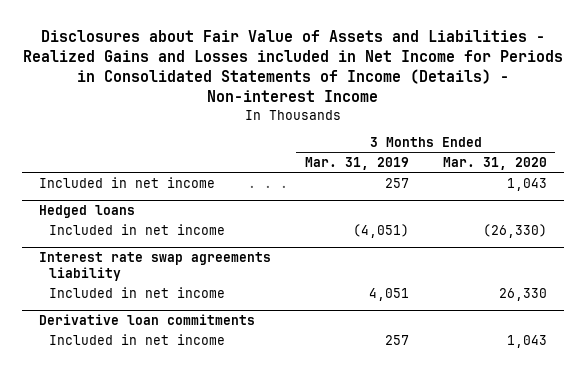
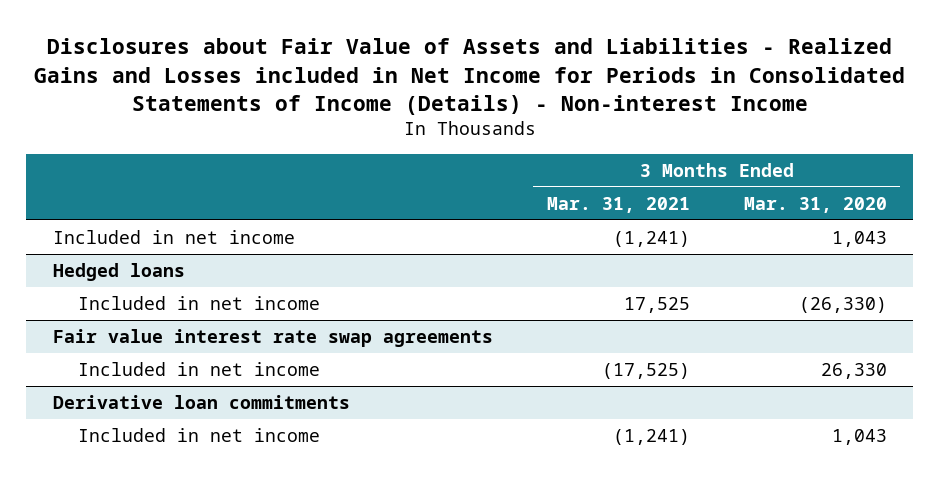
[304,157,409,171] Mar. 31, 2019 -> none
none -> [546,196,690,213] Mar. 31, 2021
[38,252,271,281] Interest rate swap agreements liability -> [53,329,494,348] Fair value interest rate swap agreements

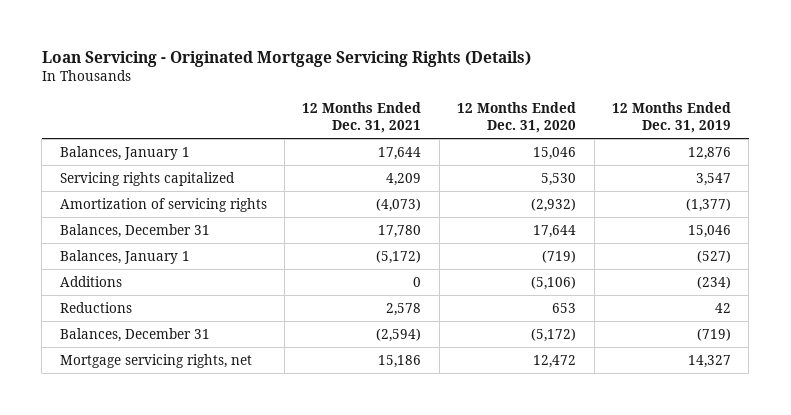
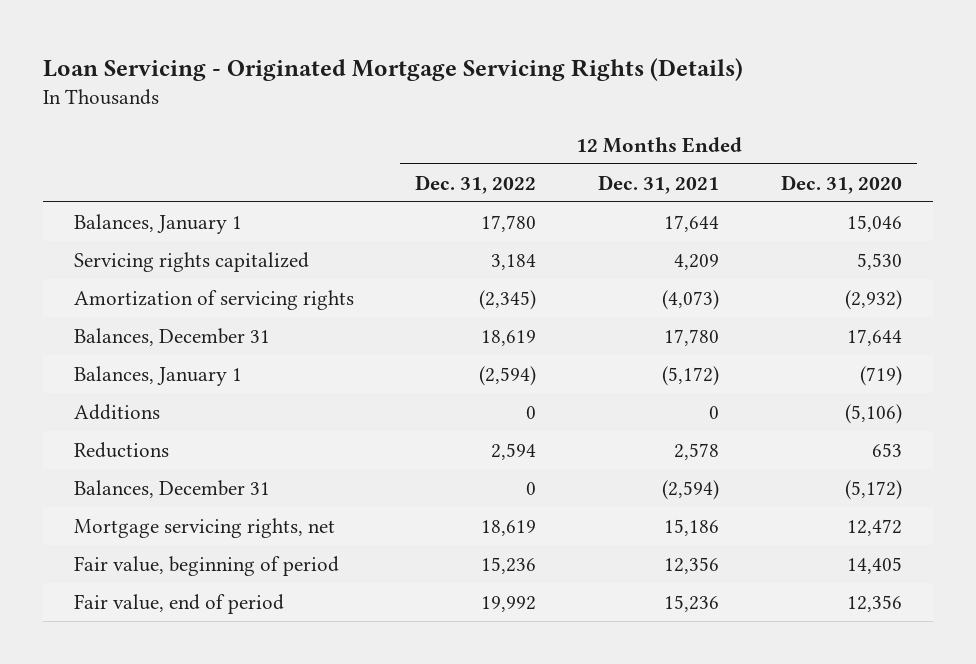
[611,101,731,134] 12 Months Ended Dec. 31, 2019 -> none
none -> [415,174,537,194] Dec. 31, 2022
none -> [73,555,339,576] Fair value, beginning of period
none -> [73,593,284,614] Fair value, end of period

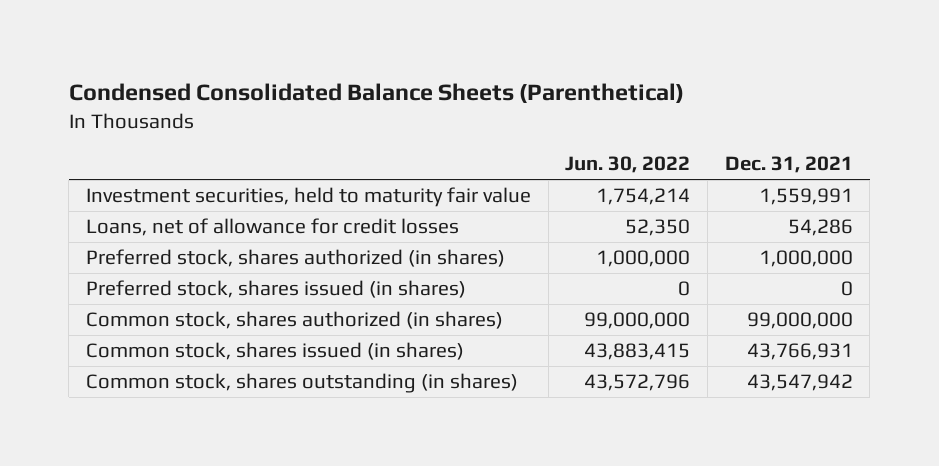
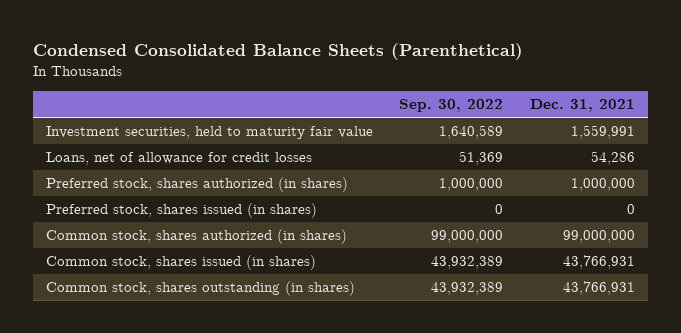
[565,156,691,174] Jun. 30, 2022 -> none
none -> [399,99,504,113] Sep. 30, 2022
[746,374,853,392] 43,547,942 -> [562,281,635,296] 43,766,931

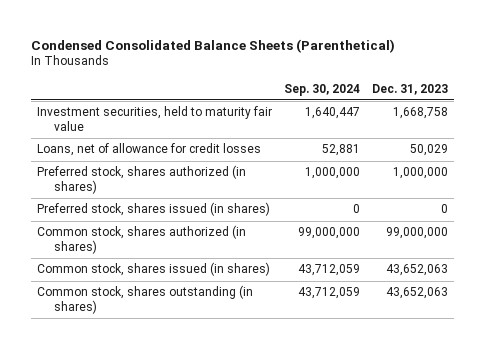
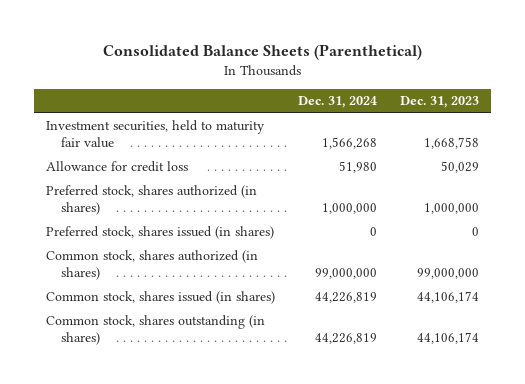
[31,38,396,53] Condensed Consolidated Balance Sheets (Parenthetical) -> [102,44,422,61] Consolidated Balance Sheets (Parenthetical)
[284,83,361,96] Sep. 30, 2024 -> none
none -> [298,96,378,109] Dec. 31, 2024
[37,143,262,157] Loans, net of allowance for credit losses -> [46,161,189,173] Allowance for credit loss
[386,264,449,277] 43,652,063 -> [417,291,480,304] 44,106,174
[386,287,449,300] 43,652,063 -> [417,332,480,345] 44,106,174

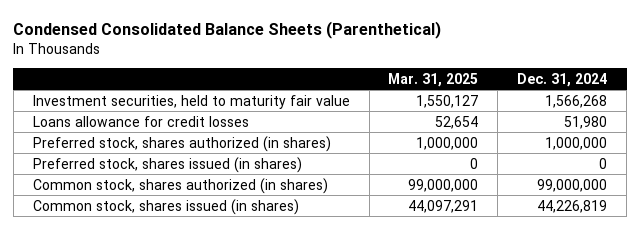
[102,44,422,61] Consolidated Balance Sheets (Parenthetical) -> [13,21,442,40] Condensed Consolidated Balance Sheets (Parenthetical)
[400,96,480,109] Dec. 31, 2023 -> none
none -> [388,72,479,87] Mar. 31, 2025
[46,161,189,173] Allowance for credit loss -> [32,115,249,127] Loans allowance for credit losses
[46,315,266,346] Common stock, shares outstanding (in shares) -> none

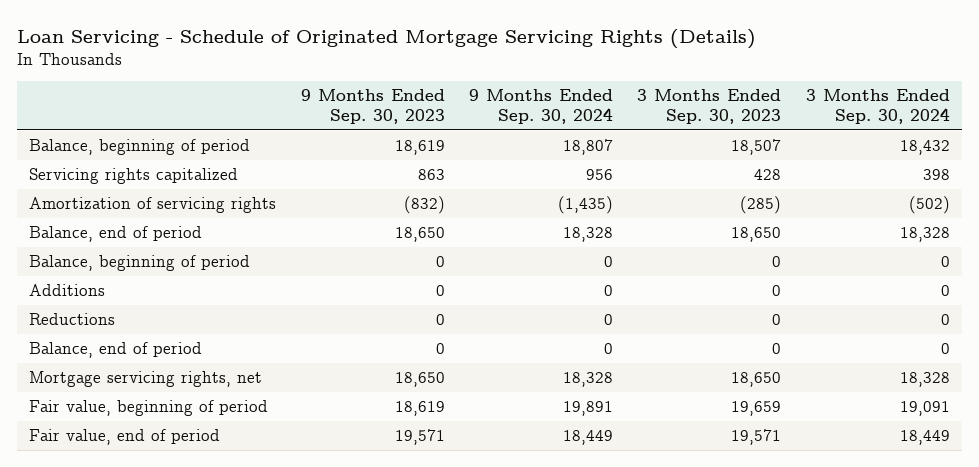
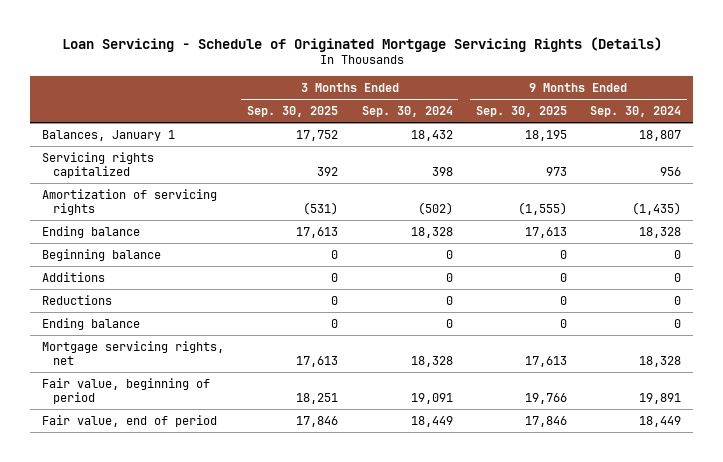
[300,89,445,125] 9 Months Ended Sep. 30, 2023 -> none
[637,89,782,125] 3 Months Ended Sep. 30, 2023 -> none
none -> [247,106,339,118] Sep. 30, 2025
none -> [475,106,567,118] Sep. 30, 2025
[29,139,251,156] Balance, beginning of period -> [42,129,176,141] Balances, January 1
[29,226,203,243] Balance, end of period -> [42,225,141,238] Ending balance
[29,255,251,272] Balance, beginning of period -> [42,248,162,261] Beginning balance
[29,342,203,359] Balance, end of period -> [42,317,141,330] Ending balance

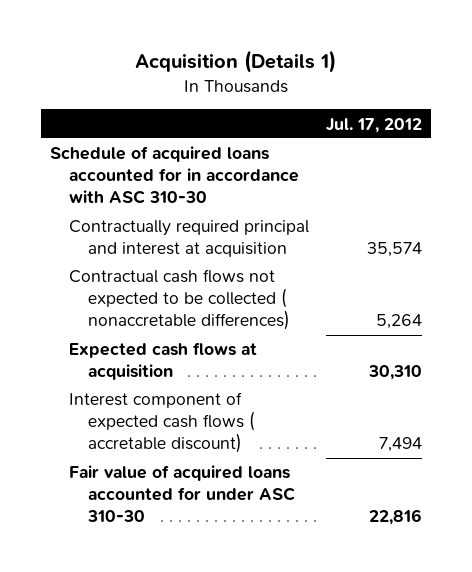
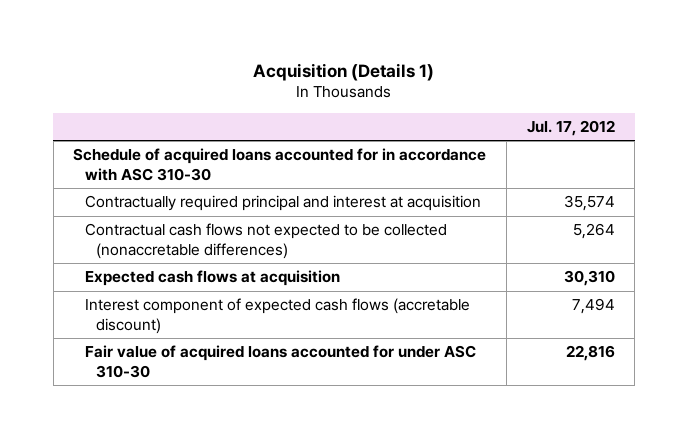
[68,269,290,331] Contractual cash flows not expected to be collected ( nonaccretable differences) -> [84,223,447,259] Contractual cash flows not expected to be collected (nonaccretable differences)
[68,392,255,454] Interest component of expected cash flows ( accretable discount) -> [84,298,470,334] Interest component of expected cash flows (accretable discount)

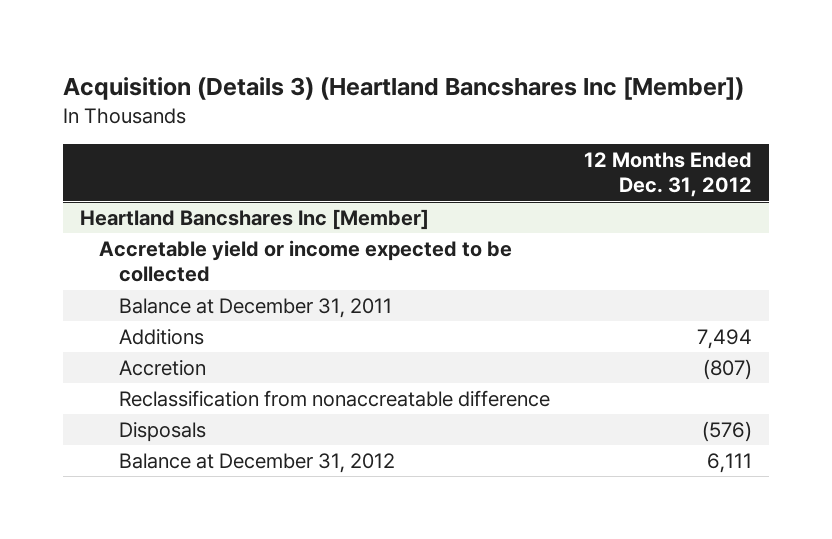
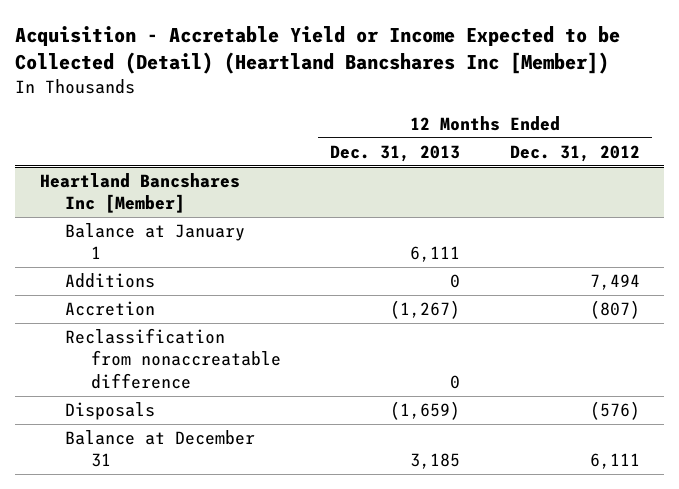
[62,77,744,101] Acquisition (Details 3) (Heartland Bancshares Inc [Member]) -> [15,26,621,75] Acquisition - Accretable Yield or Income Expected to be Collected (Detail) (Heartland Bancshares Inc [Member])
none -> [330,145,461,163] Dec. 31, 2013
[99,239,513,283] Accretable yield or income expected to be collected -> none
[119,297,393,318] Balance at December 31, 2011 -> [65,223,246,260] Balance at January 1
[119,452,396,473] Balance at December 31, 2012 -> [65,430,256,468] Balance at December 31

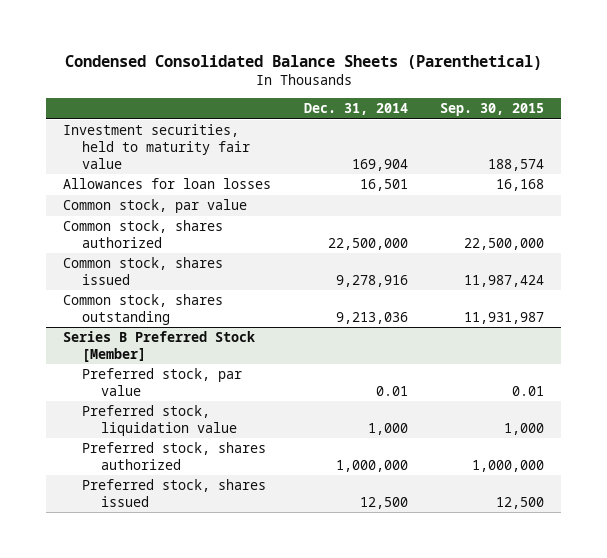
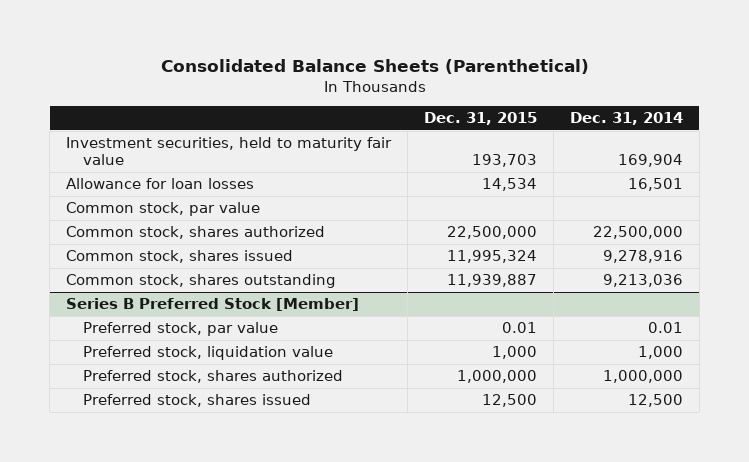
[64,54,542,70] Condensed Consolidated Balance Sheets (Parenthetical) -> [160,59,589,75] Consolidated Balance Sheets (Parenthetical)
[440,103,545,117] Sep. 30, 2015 -> none
none -> [424,111,538,125] Dec. 31, 2015
[62,178,271,190] Allowances for loan losses -> [66,178,255,190] Allowance for loan losses

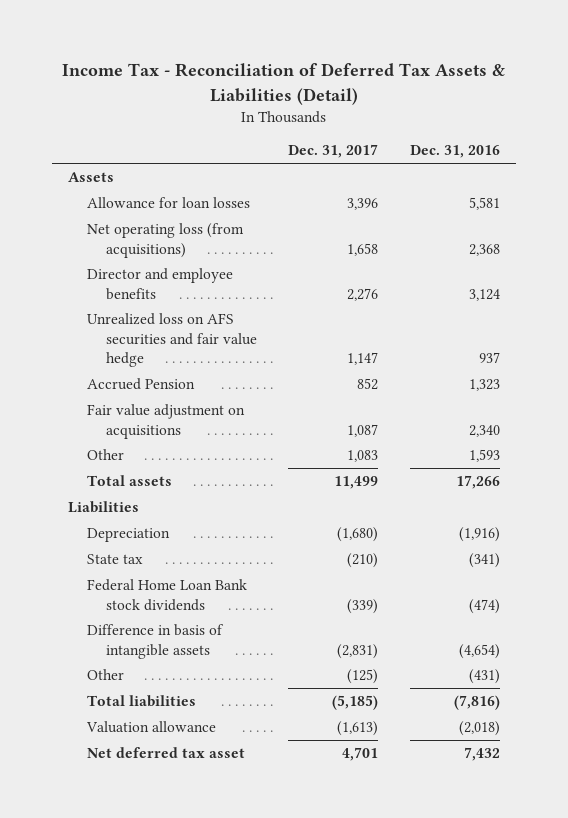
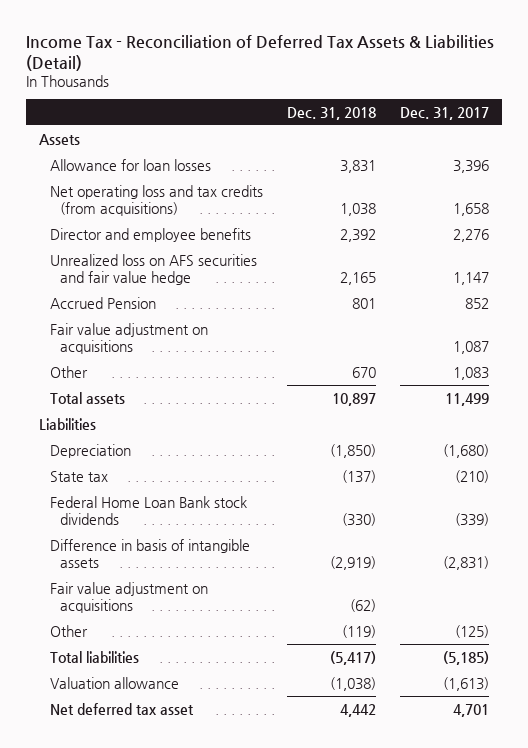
[409,145,500,159] Dec. 31, 2016 -> none
none -> [286,106,376,120] Dec. 31, 2018
[86,222,244,258] Net operating loss (from acquisitions) -> [49,184,263,216] Net operating loss and tax credits (from acquisitions)
none -> [49,581,208,613] Fair value adjustment on acquisitions

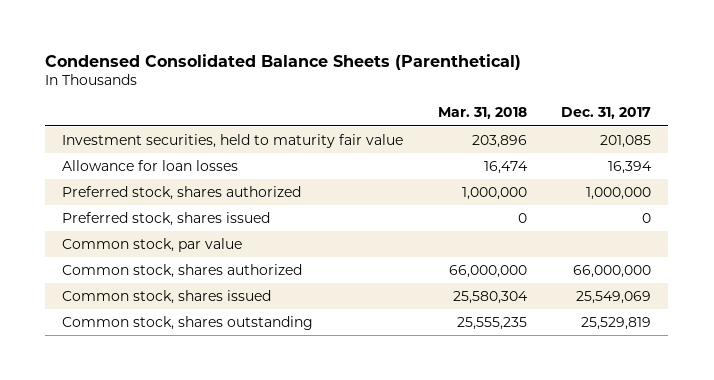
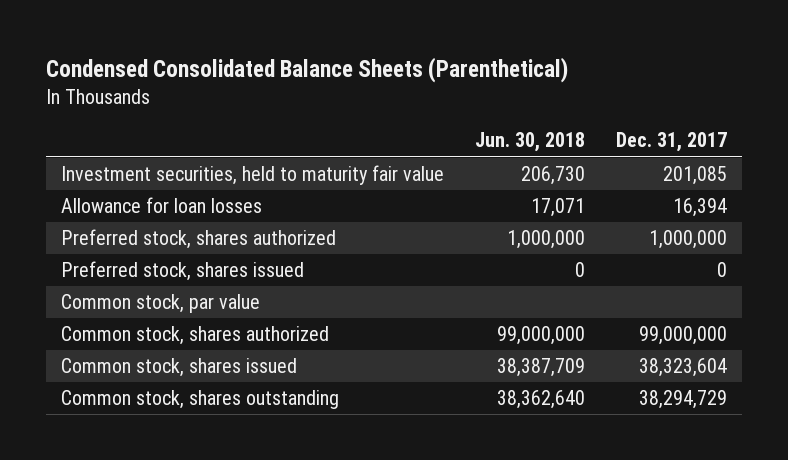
[437,107,527,120] Mar. 31, 2018 -> none
none -> [475,132,586,153] Jun. 30, 2018
[573,265,652,279] 66,000,000 -> [638,326,727,346] 99,000,000
[576,291,652,305] 25,549,069 -> [638,358,727,378] 38,323,604
[581,317,652,331] 25,529,819 -> [638,390,727,410] 38,294,729

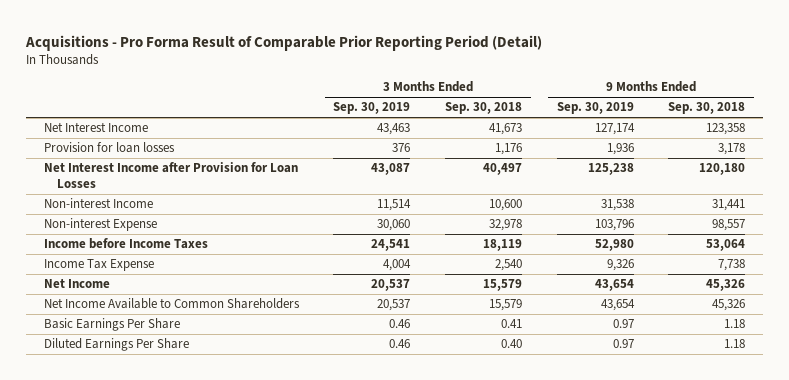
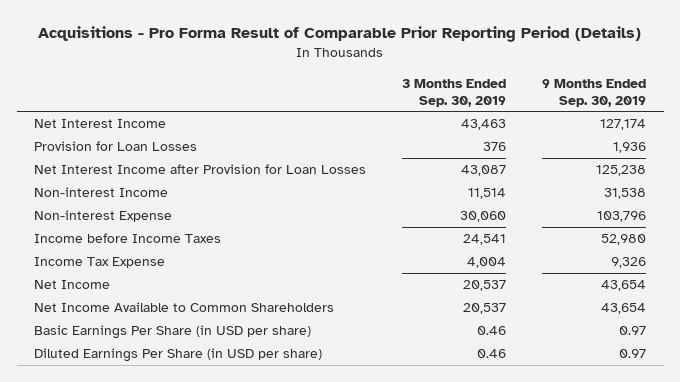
[25,34,543,51] Acquisitions - Pro Forma Result of Comparable Prior Reporting Period (Detail) -> [38,26,642,43] Acquisitions - Pro Forma Result of Comparable Prior Reporting Period (Details)
[445,102,523,115] Sep. 30, 2018 -> none
[668,102,746,115] Sep. 30, 2018 -> none
[43,142,175,154] Provision for loan losses -> [34,141,198,152] Provision for Loan Losses
[43,318,180,332] Basic Earnings Per Share -> [34,325,312,340] Basic Earnings Per Share (in USD per share)
[43,338,189,352] Diluted Earnings Per Share -> [34,348,323,363] Diluted Earnings Per Share (in USD per share)

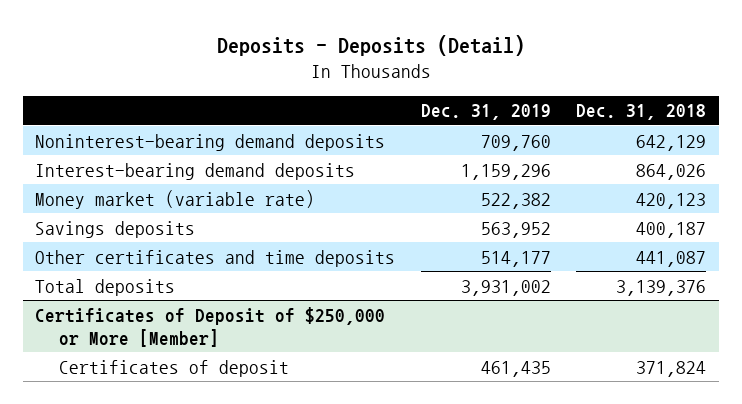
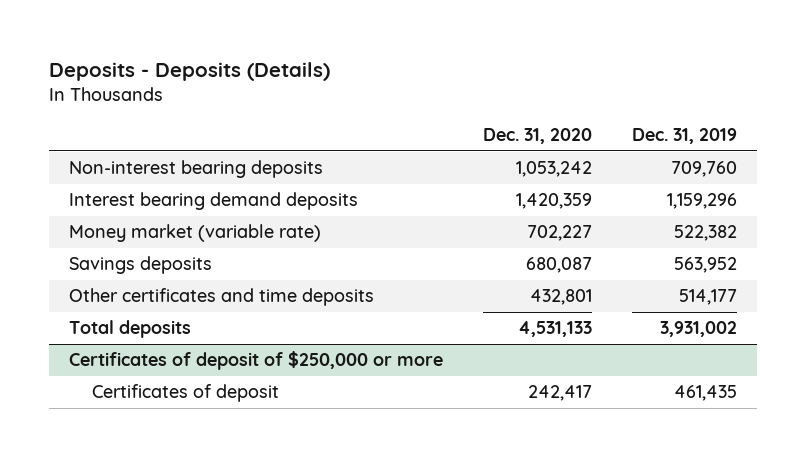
[216,34,525,56] Deposits - Deposits (Detail) -> [48,61,330,81] Deposits - Deposits (Details)
[576,104,707,121] Dec. 31, 2018 -> none
none -> [482,128,592,145] Dec. 31, 2020
[35,133,386,151] Noninterest-bearing demand deposits -> [68,160,323,179] Non-interest bearing deposits
[35,162,356,180] Interest-bearing demand deposits -> [68,192,358,211] Interest bearing demand deposits
[35,306,386,347] Certificates of Deposit of $250,000 or More [Member] -> [68,351,443,371] Certificates of deposit of $250,000 or more

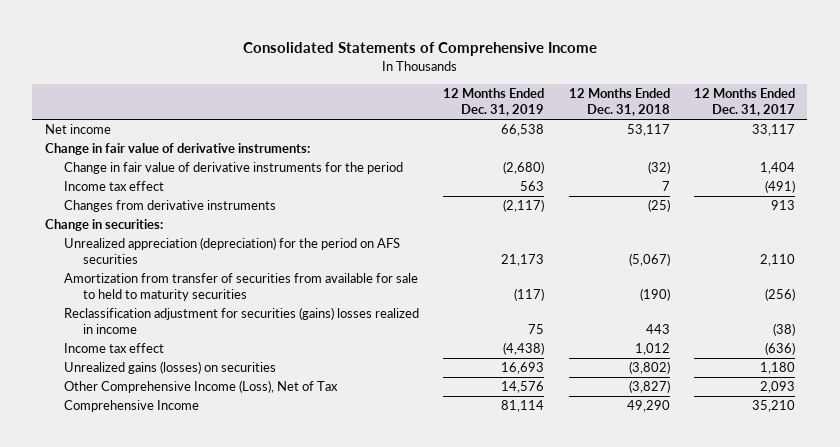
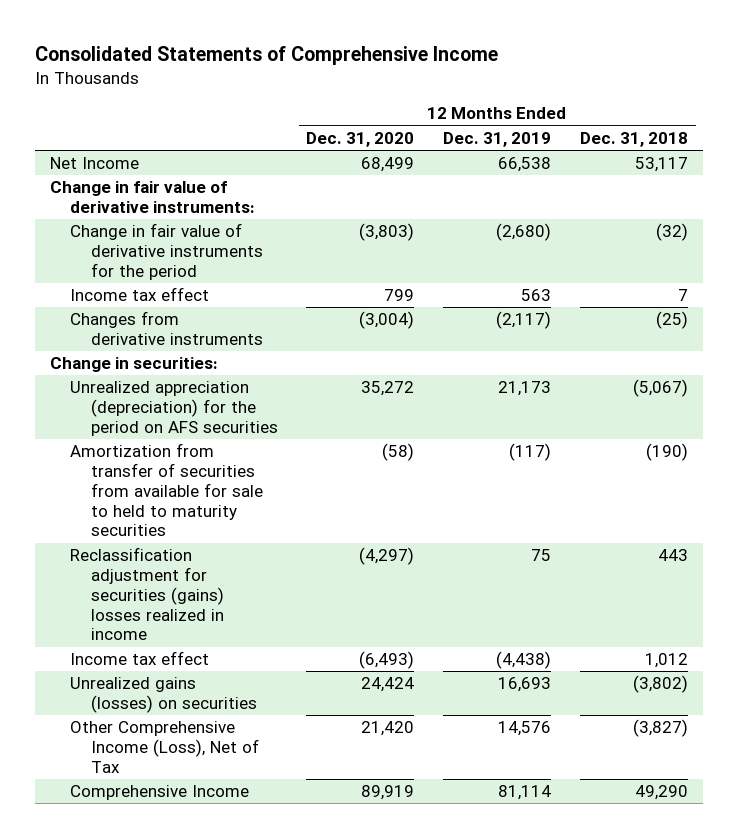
[694,88,796,117] 12 Months Ended Dec. 31, 2017 -> none
none -> [306,131,415,147] Dec. 31, 2020
[44,124,111,135] Net income -> [49,157,139,170] Net Income

